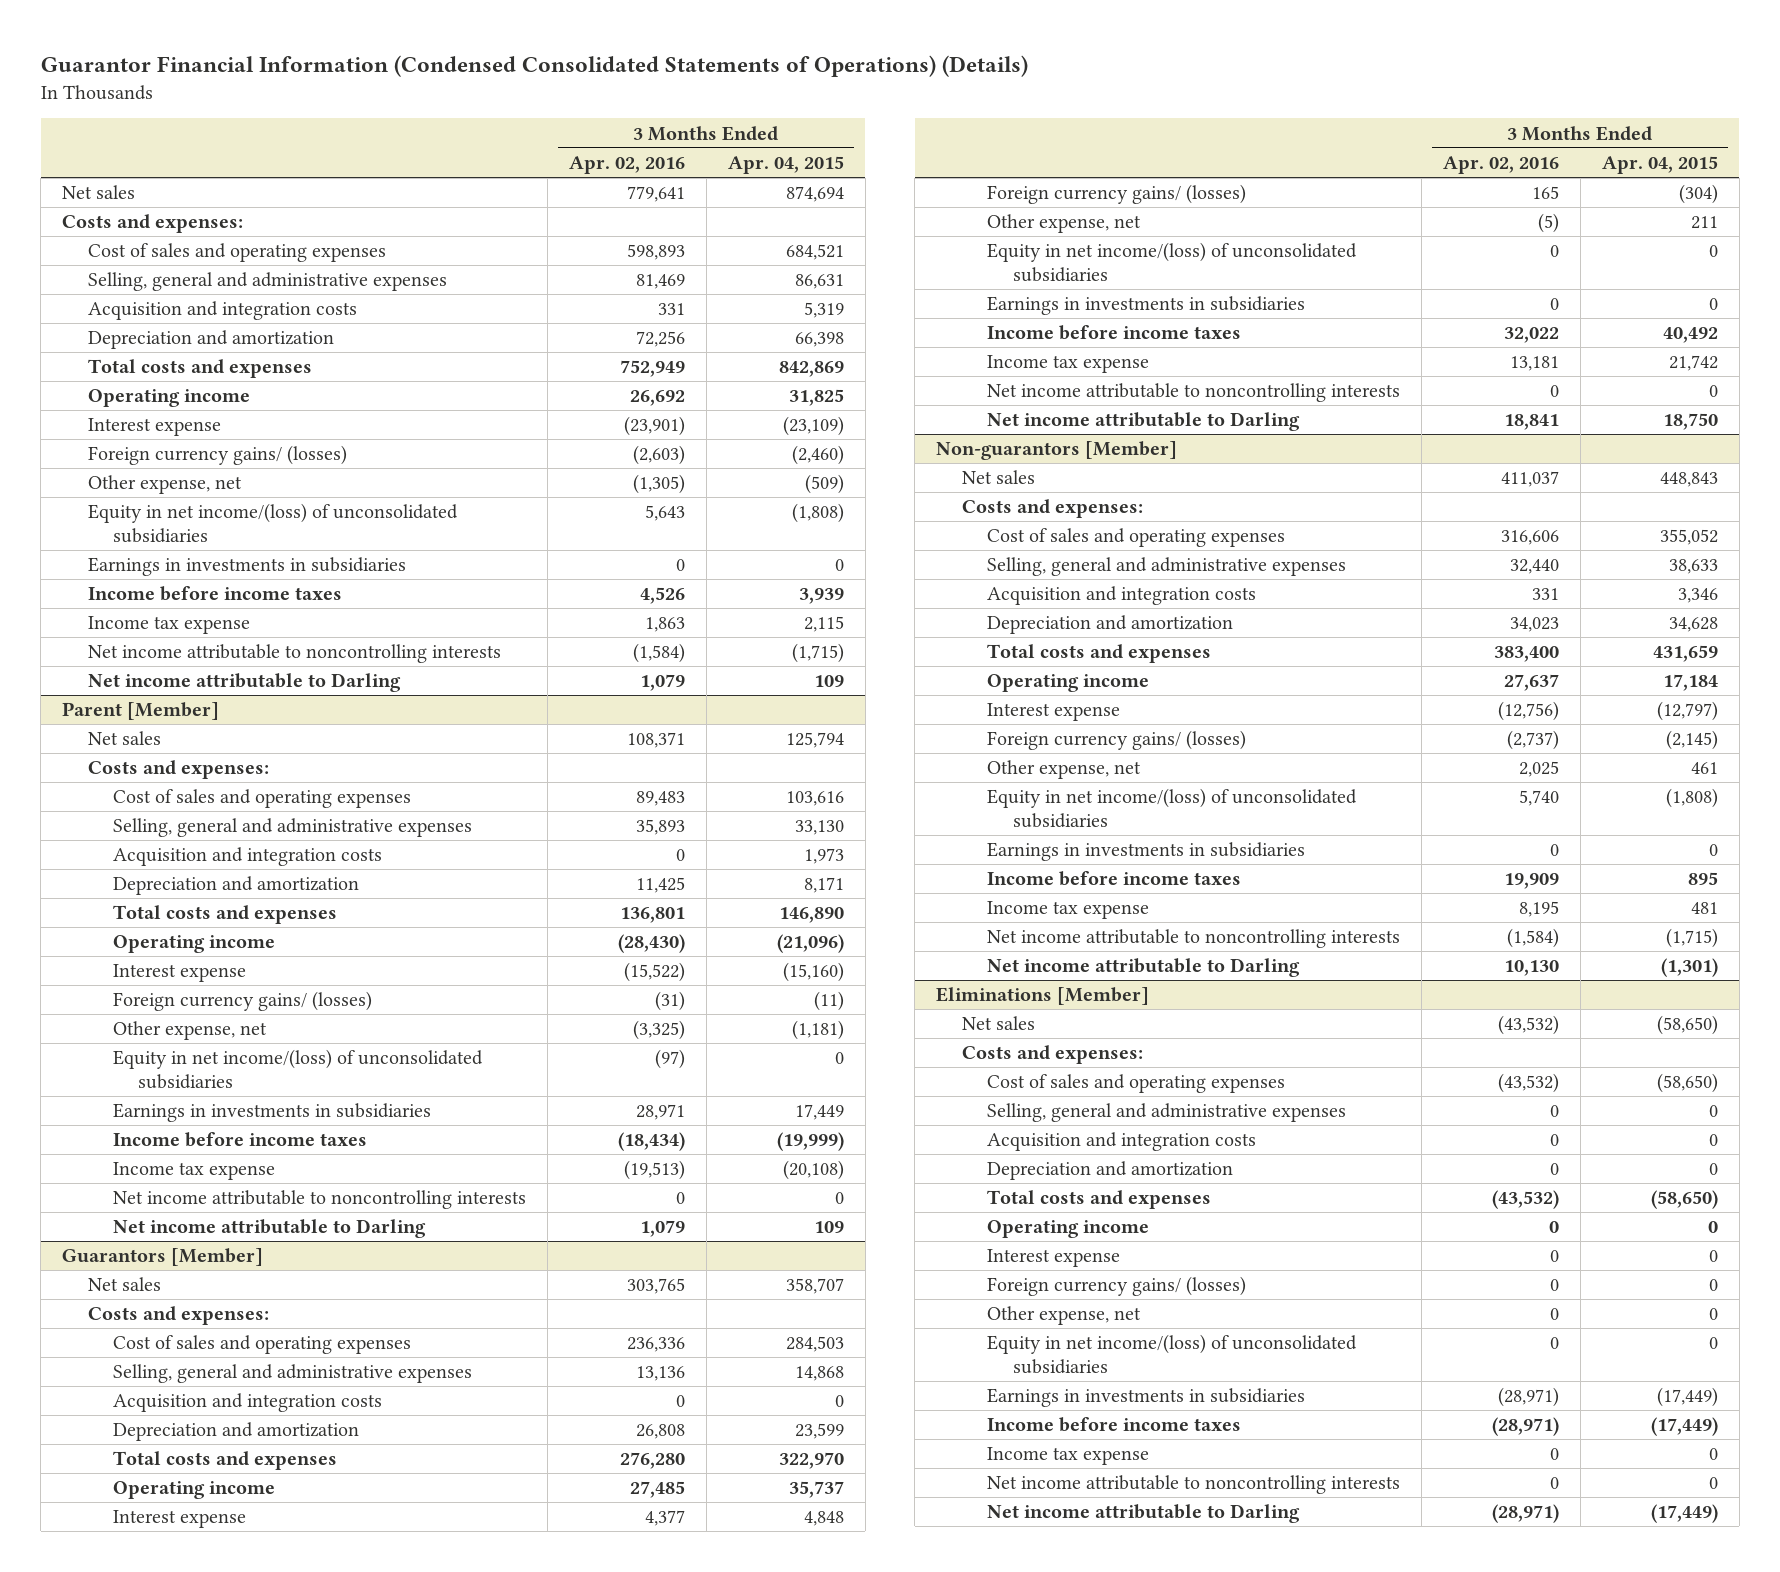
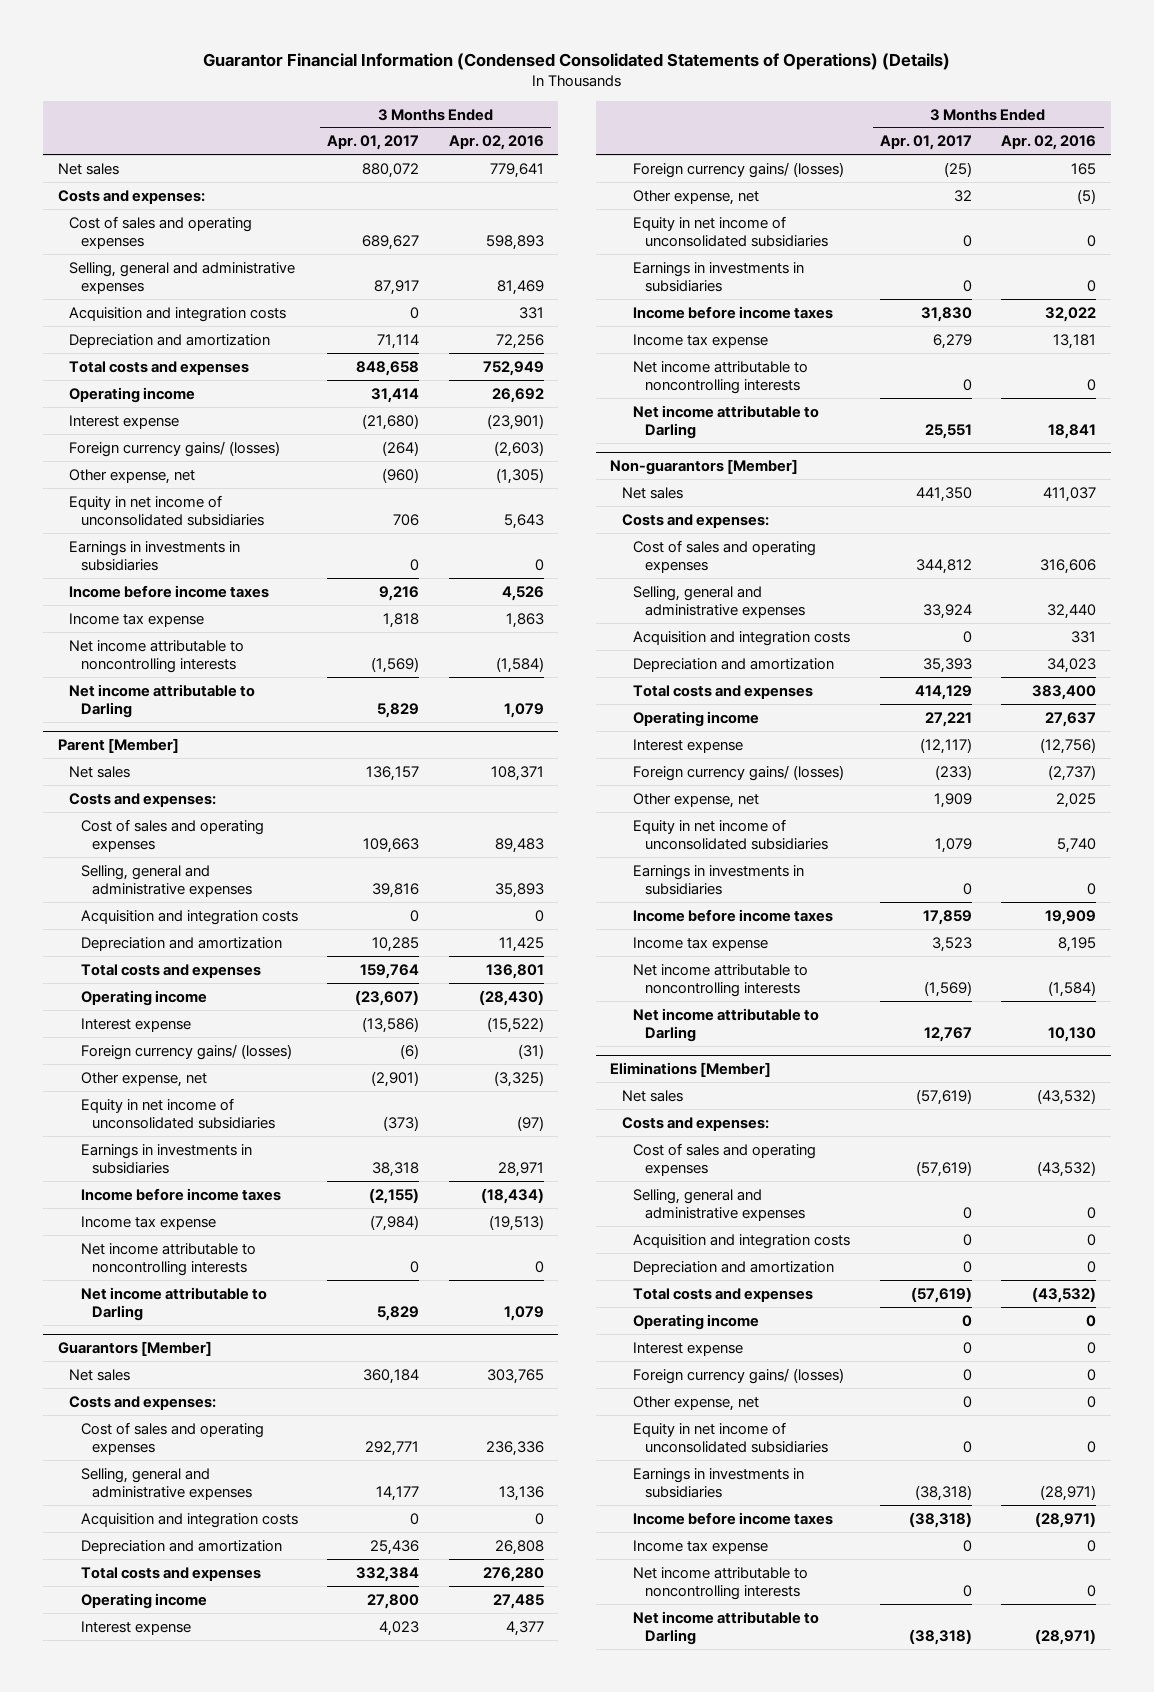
[727,155,844,174] Apr. 04, 2015 -> none
none -> [327,135,420,151] Apr. 01, 2017
[87,503,458,544] Equity in net income/(loss) of unconsolidated subsidiaries -> [69,494,264,526] Equity in net income of unconsolidated subsidiaries
[113,1049,484,1090] Equity in net income/(loss) of unconsolidated subsidiaries -> [80,1097,276,1129] Equity in net income of unconsolidated subsidiaries
[987,242,1358,283] Equity in net income/(loss) of unconsolidated subsidiaries -> [633,215,829,247] Equity in net income of unconsolidated subsidiaries
[987,788,1358,829] Equity in net income/(loss) of unconsolidated subsidiaries -> [633,818,829,850] Equity in net income of unconsolidated subsidiaries
[987,1334,1358,1375] Equity in net income/(loss) of unconsolidated subsidiaries -> [633,1421,829,1453] Equity in net income of unconsolidated subsidiaries

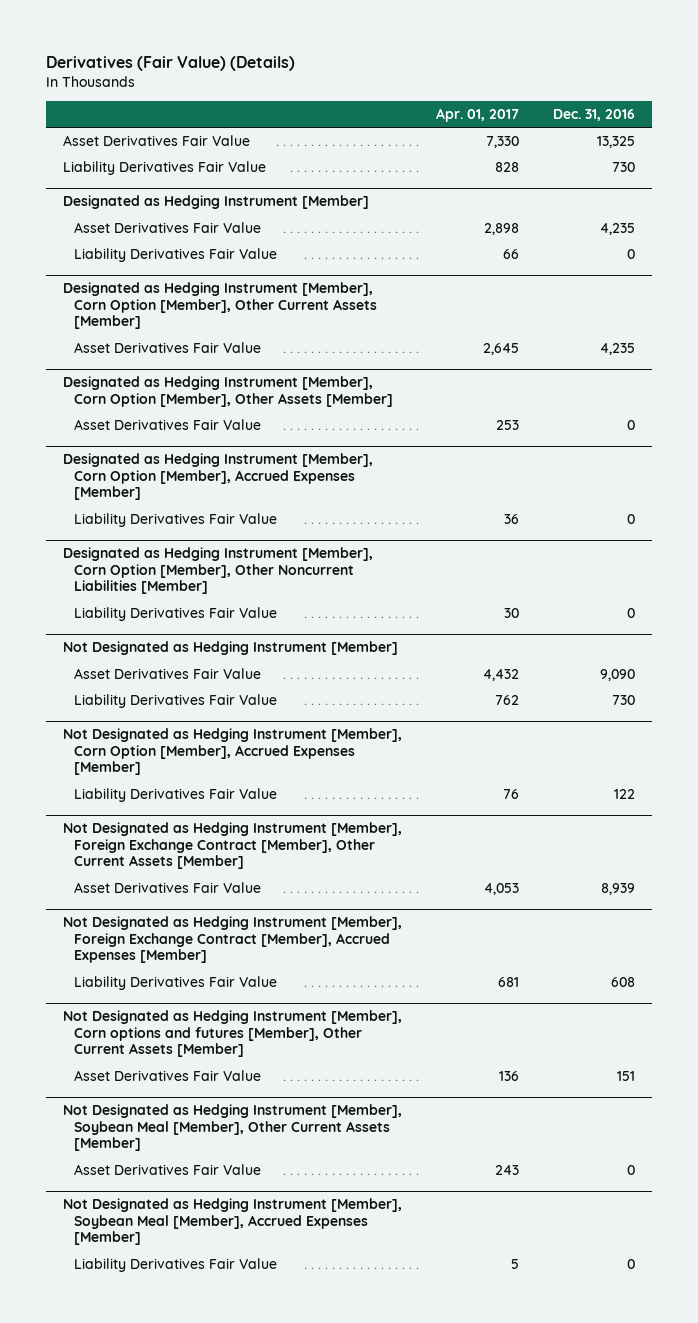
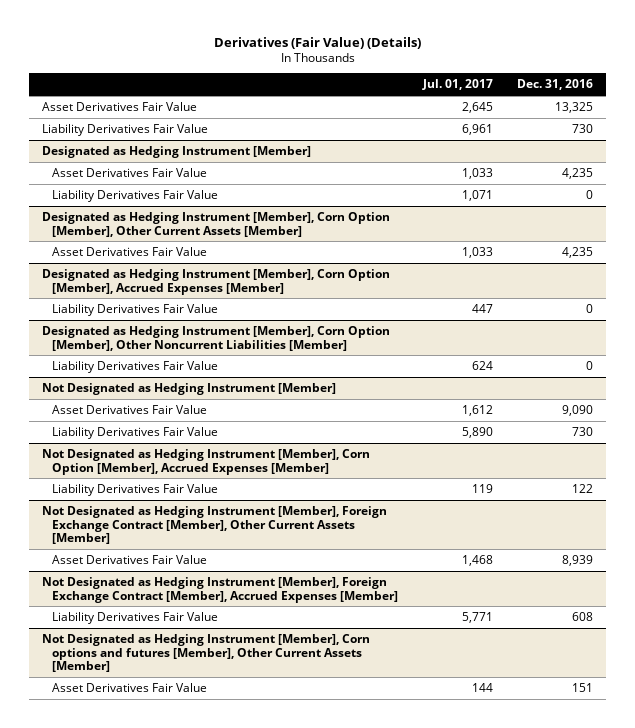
[435,108,519,123] Apr. 01, 2017 -> none
none -> [421,79,493,91] Jul. 01, 2017
[62,376,393,407] Designated as Hedging Instrument [Member], Corn Option [Member], Other Assets [Member] -> none
[73,419,261,431] Asset Derivatives Fair Value -> none
[62,1104,402,1152] Not Designated as Hedging Instrument [Member], Soybean Meal [Member], Other Current Assets [Member] -> none
[73,1164,261,1176] Asset Derivatives Fair Value -> none
[62,1198,402,1246] Not Designated as Hedging Instrument [Member], Soybean Meal [Member], Accrued Expenses [Member] -> none
[73,1258,277,1273] Liability Derivatives Fair Value -> none

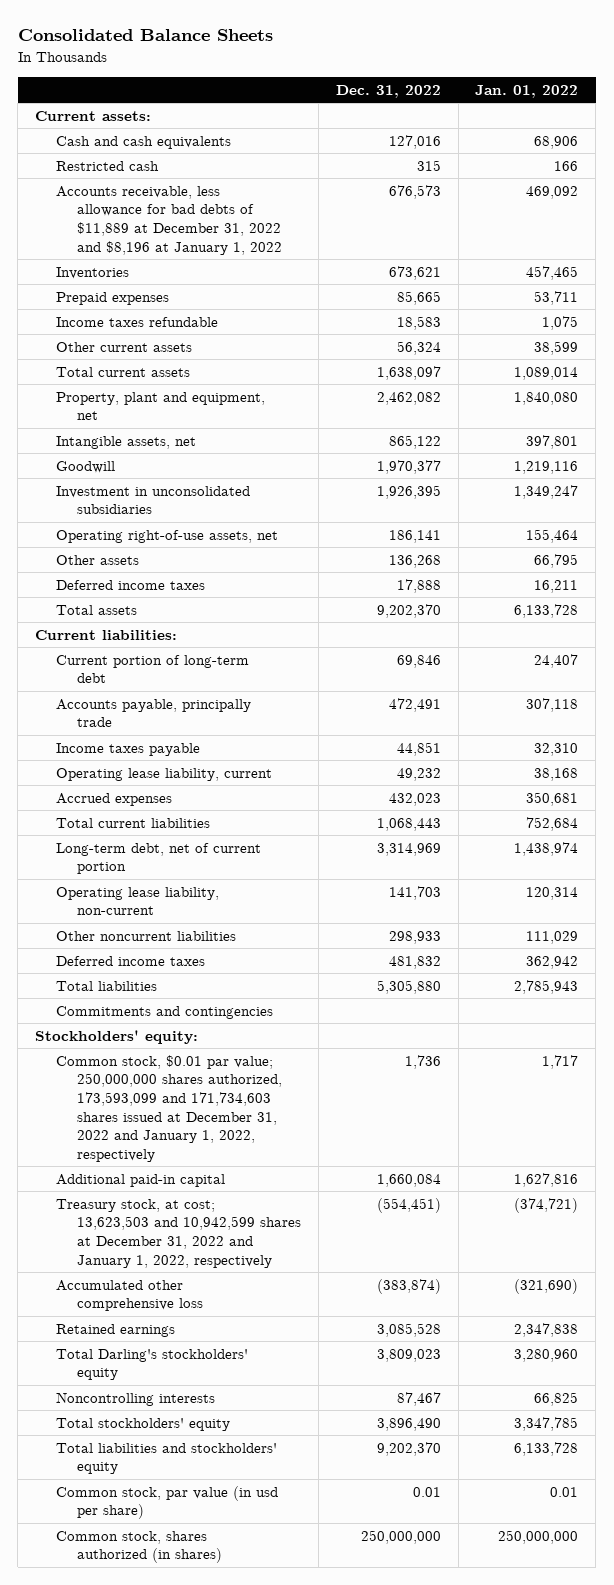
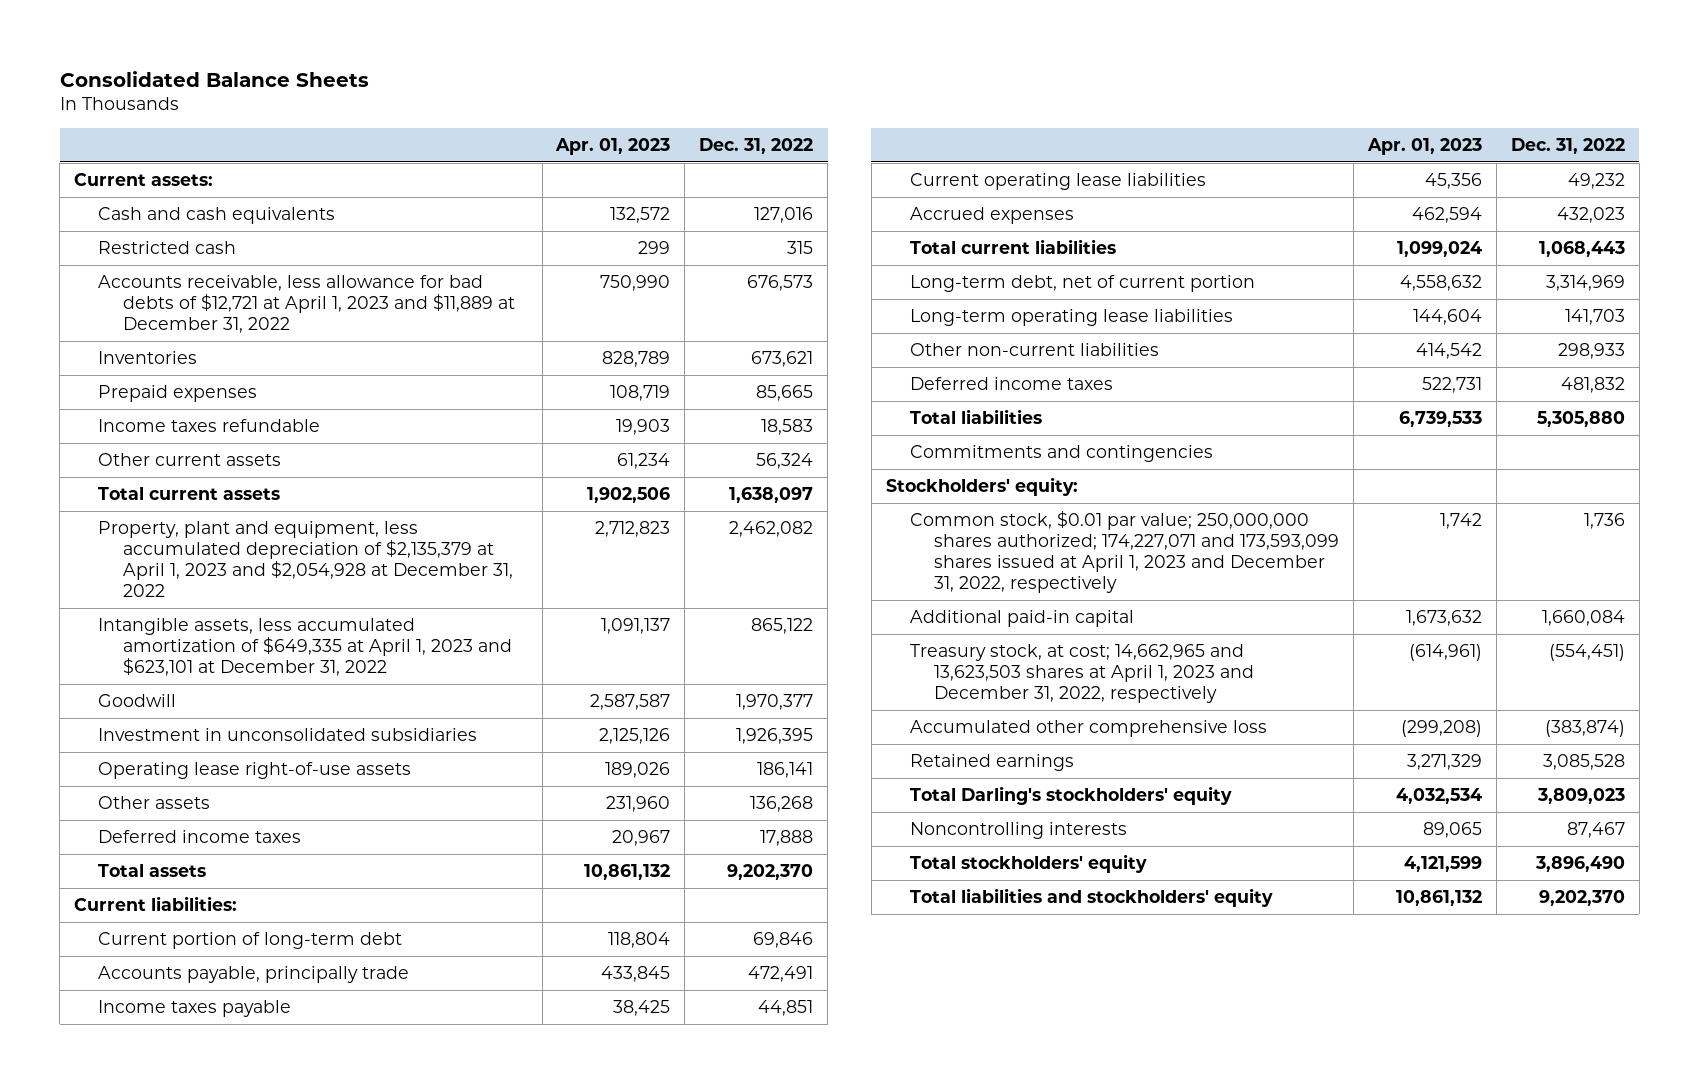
[475,84,579,98] Jan. 01, 2022 -> none
none -> [555,137,671,155] Apr. 01, 2023
[56,185,283,255] Accounts receivable, less allowance for bad debts of $11,889 at December 31, 2022 and $8,196 at January 1, 2022 -> [98,275,515,333] Accounts receivable, less allowance for bad debts of $12,721 at April 1, 2023 and $11,889 at December 31, 2022
[56,391,266,421] Property, plant and equipment, net -> [98,521,513,597] Property, plant and equipment, less accumulated depreciation of $2,135,379 at April 1, 2023 and $2,054,928 at December 31, 2022
[56,435,197,449] Intangible assets, net -> [98,618,512,676] Intangible assets, less accumulated amortization of $649,335 at April 1, 2023 and $623,101 at December 31, 2022
[56,529,279,543] Operating right-of-use assets, net -> [98,762,412,780] Operating lease right-of-use assets
[56,767,273,781] Operating lease liability, current -> [909,173,1206,191] Current operating lease liabilities
[56,886,220,916] Operating lease liability, non-current -> [909,309,1233,327] Long-term operating lease liabilities
[56,930,237,941] Other noncurrent liabilities -> [909,343,1159,357] Other non-current liabilities
[56,1054,283,1162] Common stock, $0.01 par value; 250,000,000 shares authorized, 173,593,099 and 171,734,603 shares issued at December 31, 2022 and January 1, 2022, respectively -> [909,511,1340,593] Common stock, $0.01 par value; 250,000,000 shares authorized; 174,227,071 and 173,593,099 shares issued at April 1, 2023 and December 31, 2022, respectively
[56,1198,302,1268] Treasury stock, at cost; 13,623,503 and 10,942,599 shares at December 31, 2022 and January 1, 2022, respectively -> [909,644,1255,703] Treasury stock, at cost; 14,662,965 and 13,623,503 shares at April 1, 2023 and December 31, 2022, respectively
[56,1485,279,1520] Common stock, par value (in usd per share) -> none
[56,1530,223,1564] Common stock, shares authorized (in shares) -> none

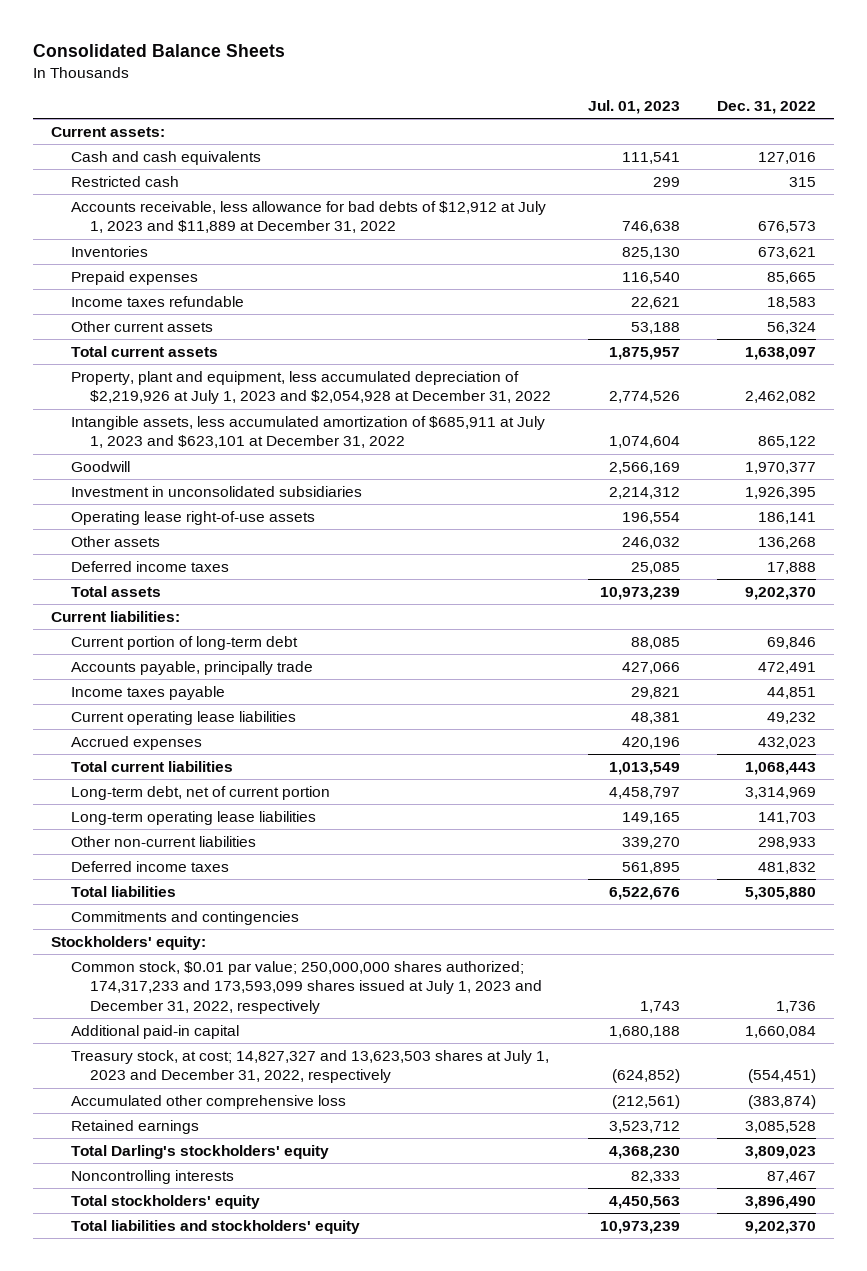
[555,137,671,155] Apr. 01, 2023 -> none
none -> [588,99,681,114] Jul. 01, 2023
[98,275,515,333] Accounts receivable, less allowance for bad debts of $12,721 at April 1, 2023 and $11,889 at December 31, 2022 -> [70,200,546,234] Accounts receivable, less allowance for bad debts of $12,912 at July 1, 2023 and $11,889 at December 31, 2022
[98,521,513,597] Property, plant and equipment, less accumulated depreciation of $2,135,379 at April 1, 2023 and $2,054,928 at December 31, 2022 -> [70,370,552,405] Property, plant and equipment, less accumulated depreciation of $2,219,926 at July 1, 2023 and $2,054,928 at December 31, 2022
[98,618,512,676] Intangible assets, less accumulated amortization of $649,335 at April 1, 2023 and $623,101 at December 31, 2022 -> [70,415,545,449] Intangible assets, less accumulated amortization of $685,911 at July 1, 2023 and $623,101 at December 31, 2022
[909,511,1340,593] Common stock, $0.01 par value; 250,000,000 shares authorized; 174,227,071 and 173,593,099 shares issued at April 1, 2023 and December 31, 2022, respectively -> [70,960,543,1014] Common stock, $0.01 par value; 250,000,000 shares authorized; 174,317,233 and 173,593,099 shares issued at July 1, 2023 and December 31, 2022, respectively
[909,644,1255,703] Treasury stock, at cost; 14,662,965 and 13,623,503 shares at April 1, 2023 and December 31, 2022, respectively -> [70,1049,549,1084] Treasury stock, at cost; 14,827,327 and 13,623,503 shares at July 1, 2023 and December 31, 2022, respectively

